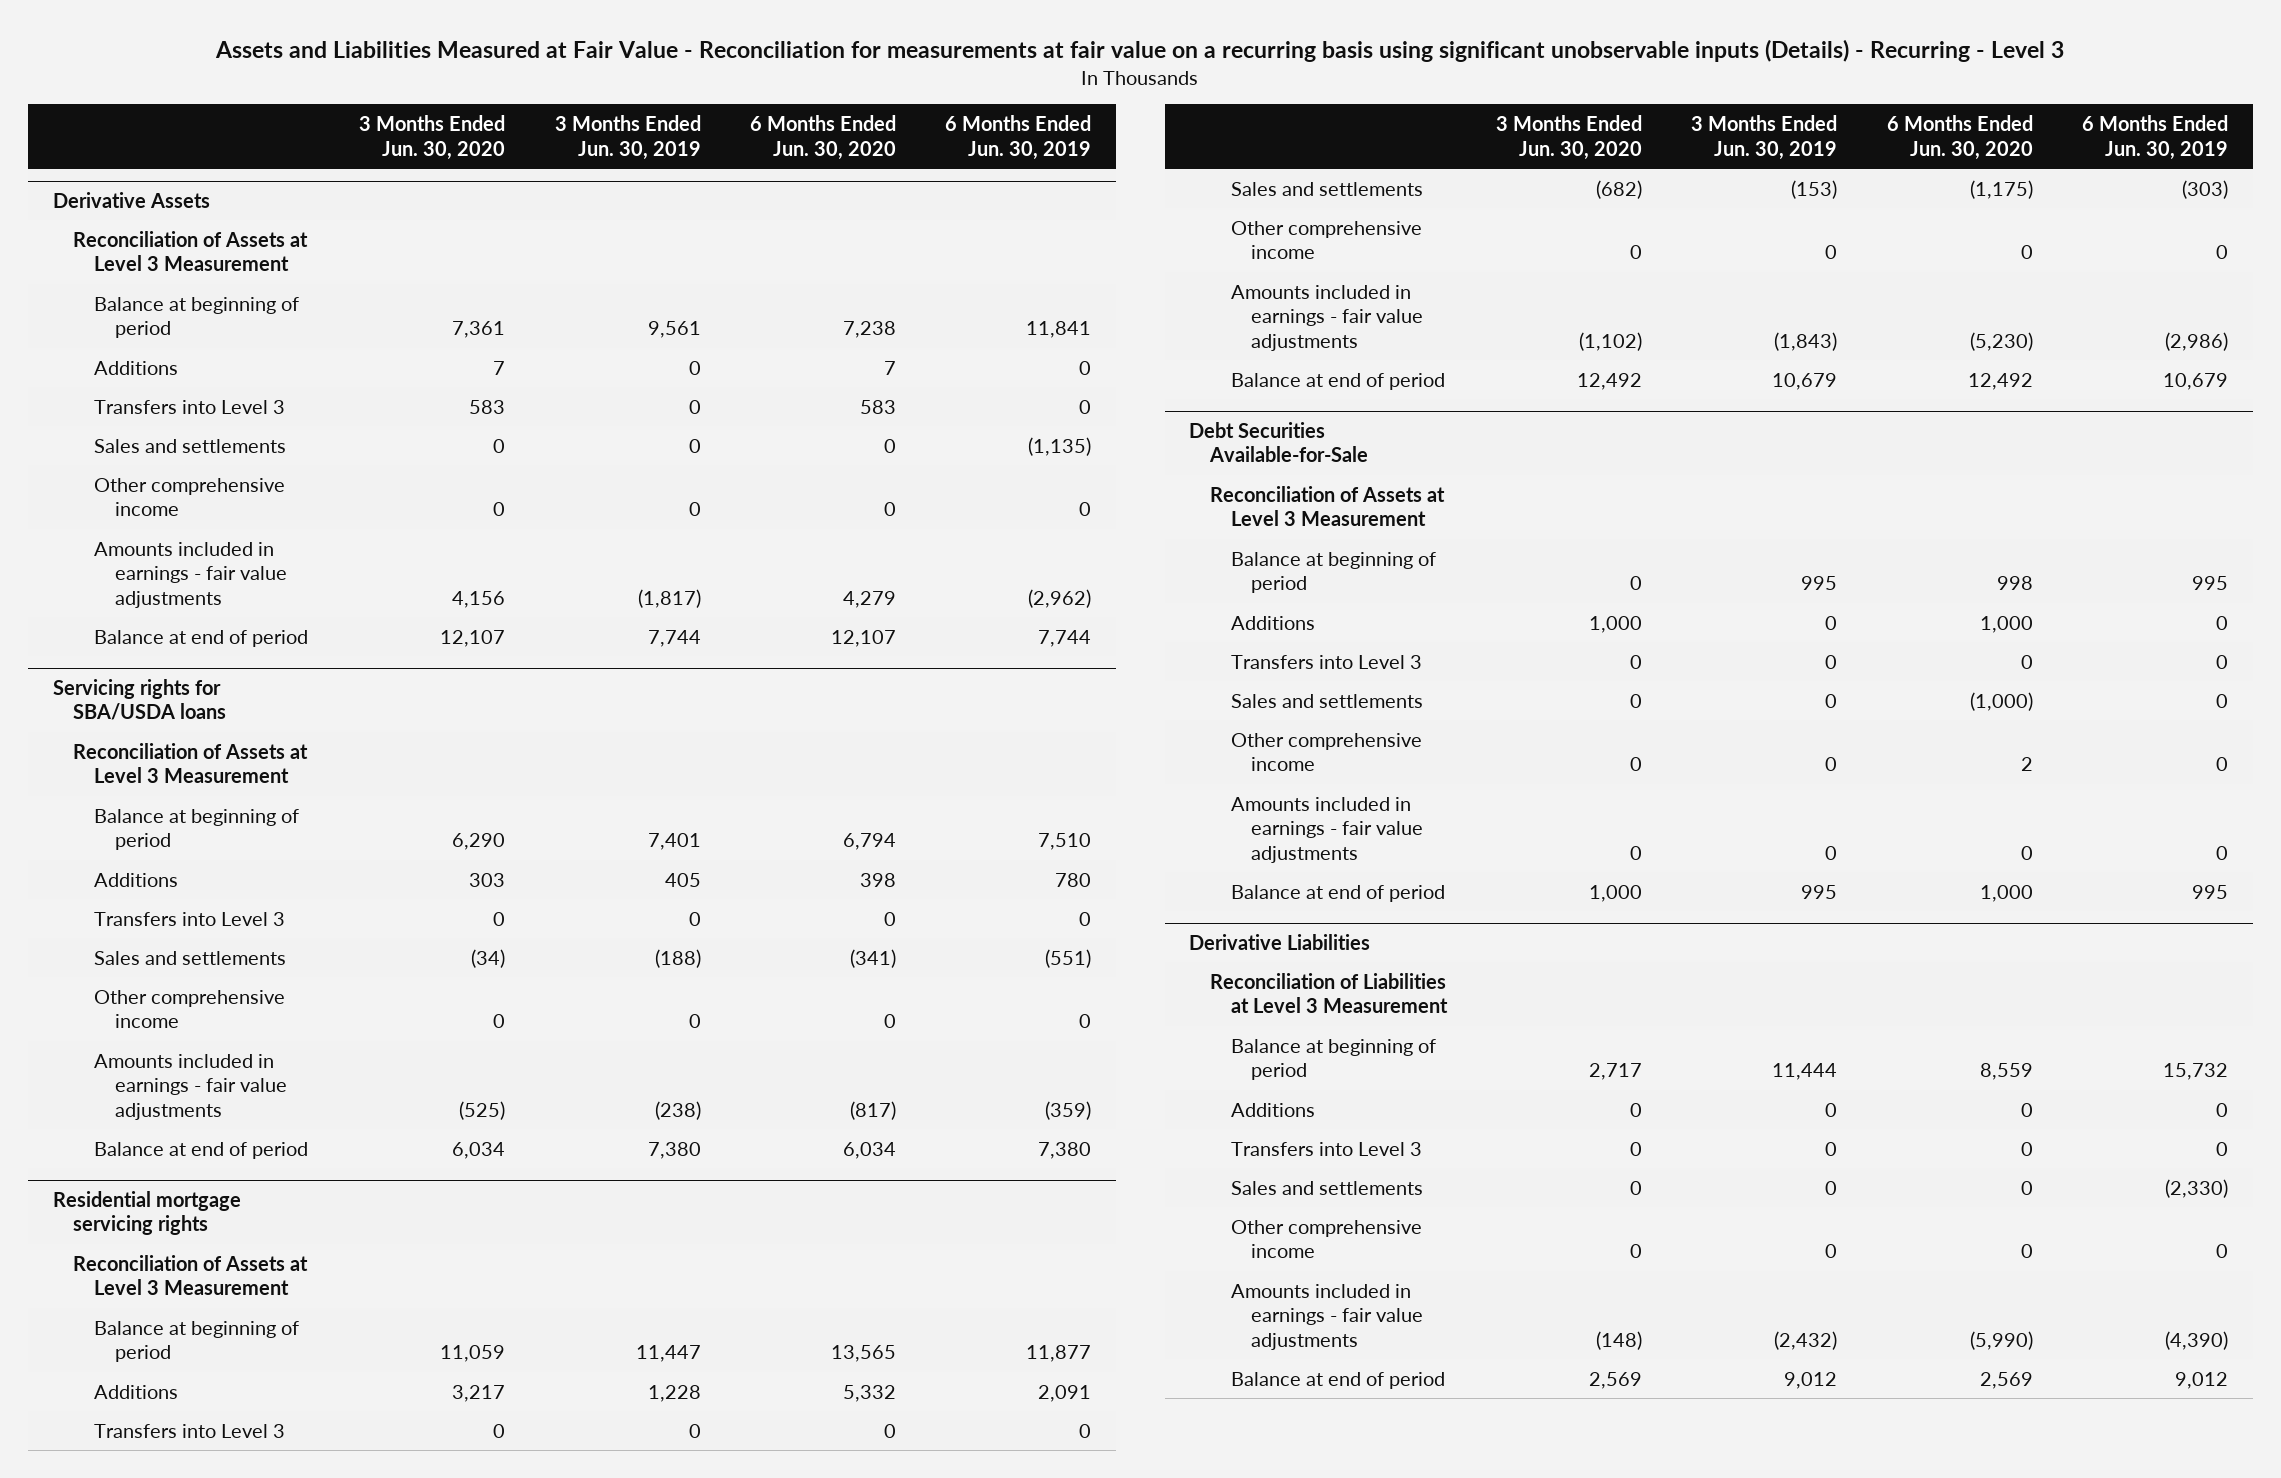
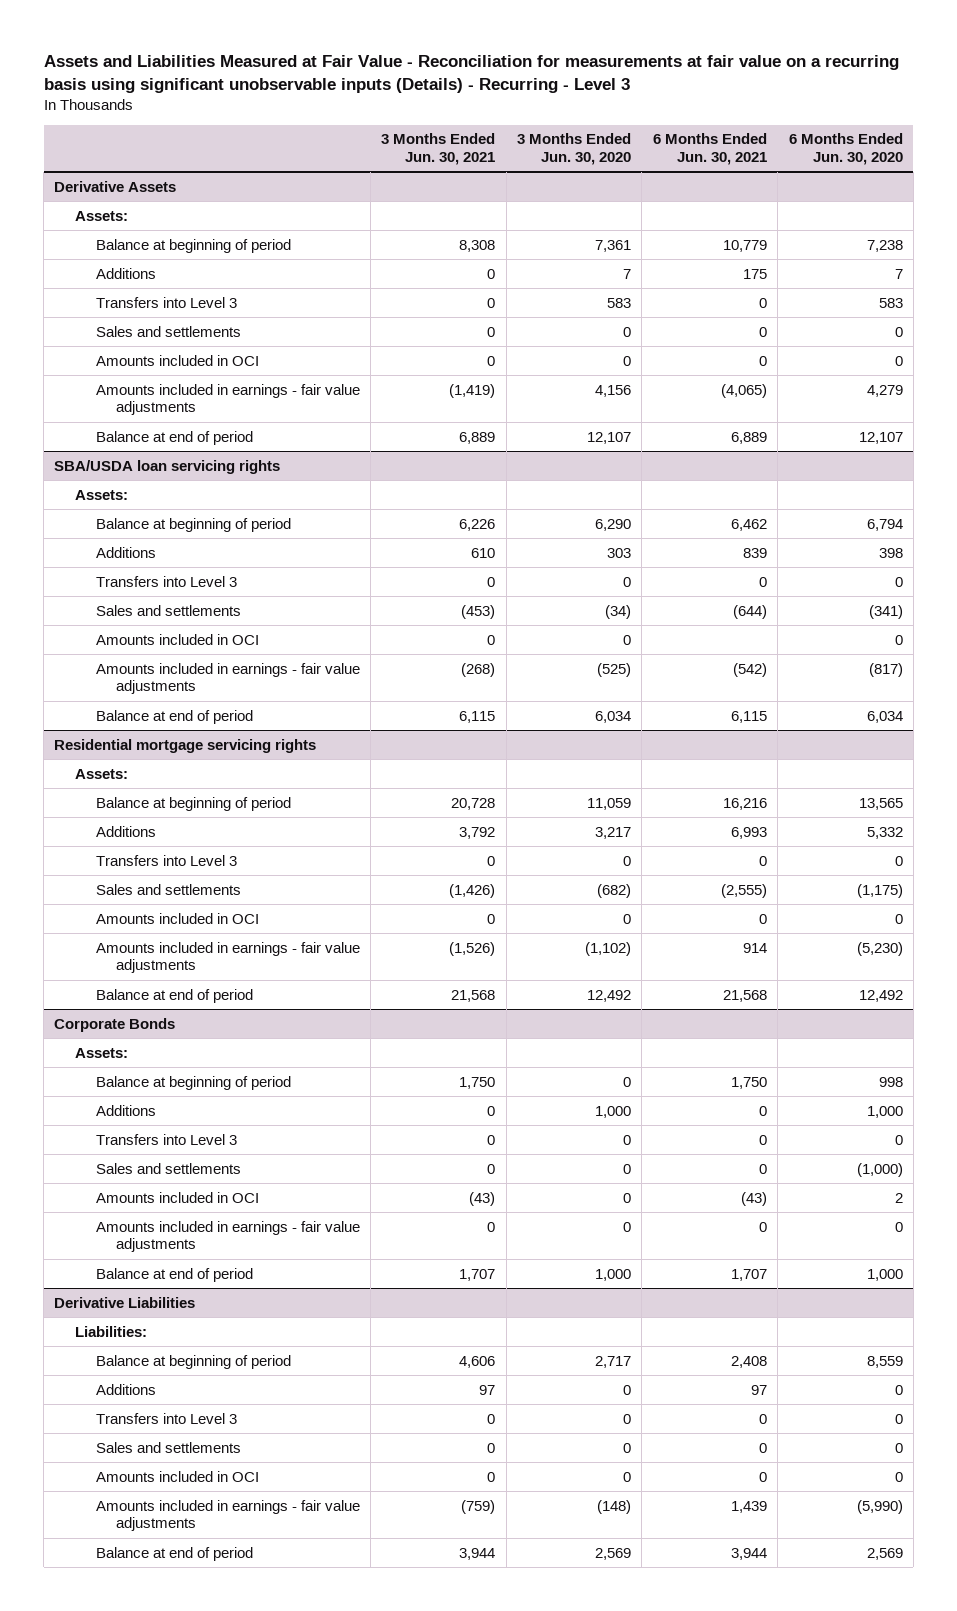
[554,114,701,160] 3 Months Ended Jun. 30, 2019 -> none
[945,114,1092,160] 6 Months Ended Jun. 30, 2019 -> none
none -> [381,133,496,166] 3 Months Ended Jun. 30, 2021
none -> [652,133,767,166] 6 Months Ended Jun. 30, 2021
[73,230,309,272] Reconciliation of Assets at Level 3 Measurement -> [74,210,128,221] Assets:
[93,477,285,517] Other comprehensive income -> [95,354,259,366] Amounts included in OCI
[52,678,227,721] Servicing rights for SBA/USDA loans -> [54,459,281,474] SBA/USDA loan servicing rights
[73,742,309,784] Reconciliation of Assets at Level 3 Measurement -> [74,489,128,500] Assets:
[93,989,285,1029] Other comprehensive income -> [95,633,259,645] Amounts included in OCI
[73,1254,309,1296] Reconciliation of Assets at Level 3 Measurement -> [74,768,128,779] Assets:
[1230,220,1422,260] Other comprehensive income -> [95,912,259,924] Amounts included in OCI
[1189,421,1369,463] Debt Securities Available-for-Sale -> [54,1017,176,1032] Corporate Bonds
[1210,485,1446,527] Reconciliation of Assets at Level 3 Measurement -> [74,1047,128,1058] Assets:
[1230,732,1422,772] Other comprehensive income -> [95,1191,259,1203] Amounts included in OCI
[1210,972,1448,1014] Reconciliation of Liabilities at Level 3 Measurement -> [74,1325,147,1337] Liabilities:
[1230,1219,1422,1259] Other comprehensive income -> [95,1470,259,1482] Amounts included in OCI

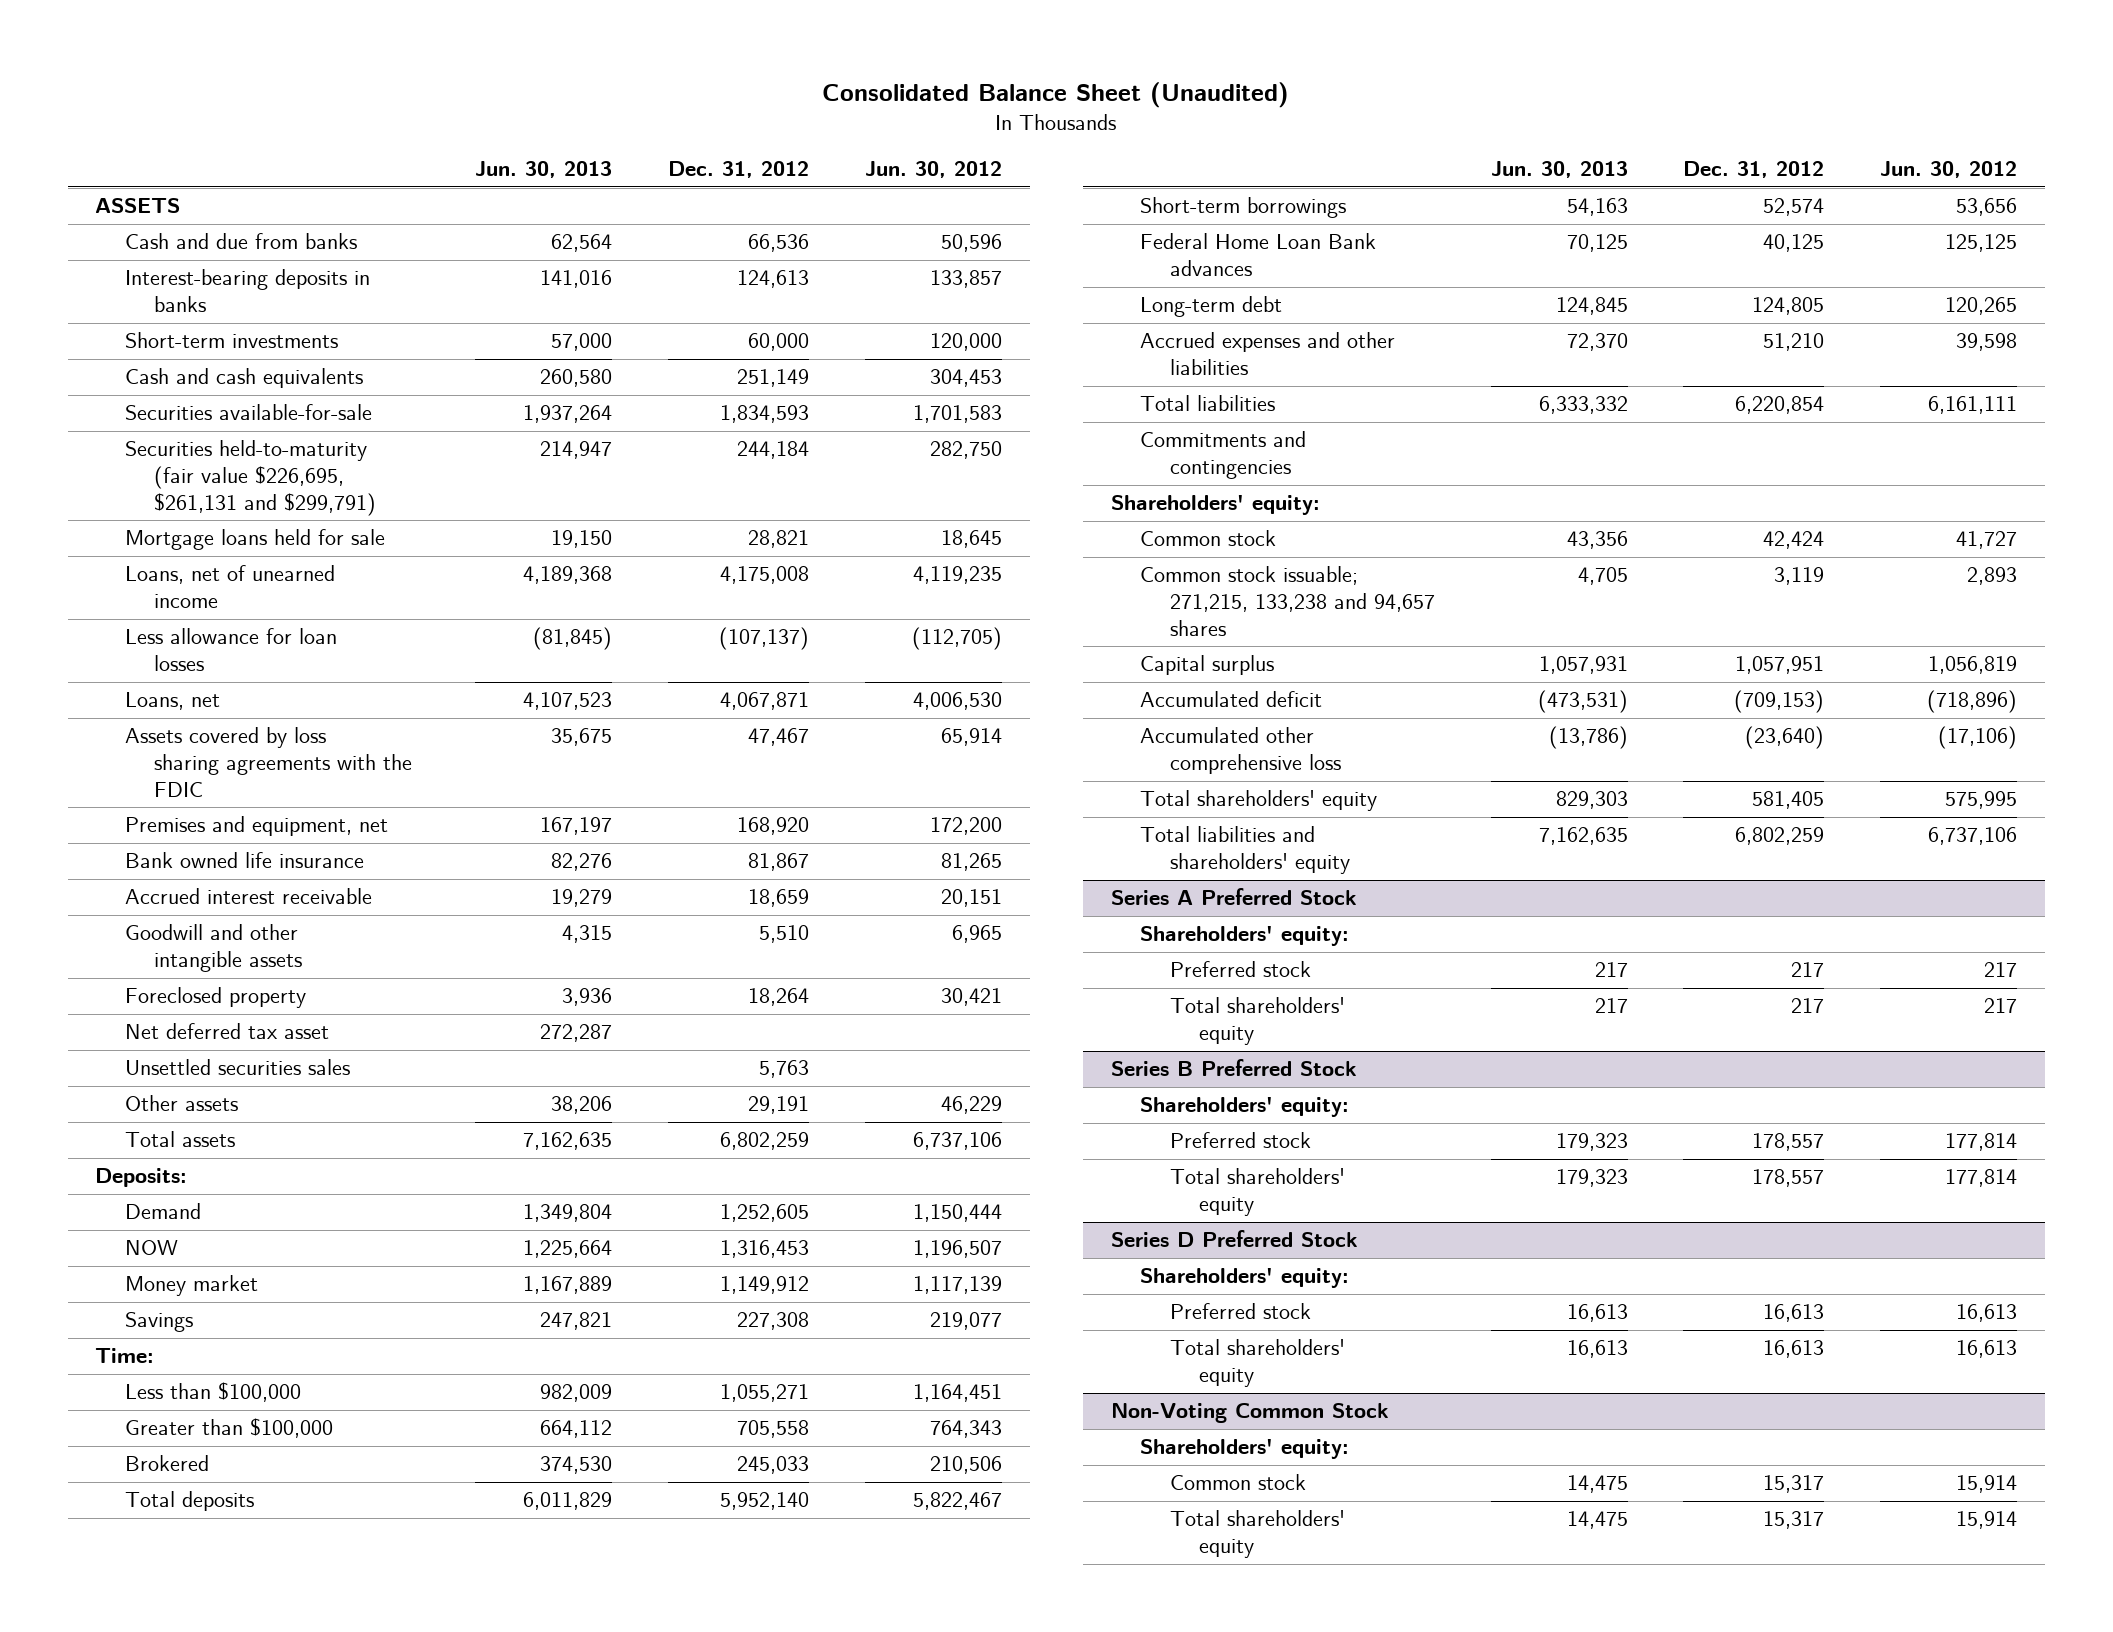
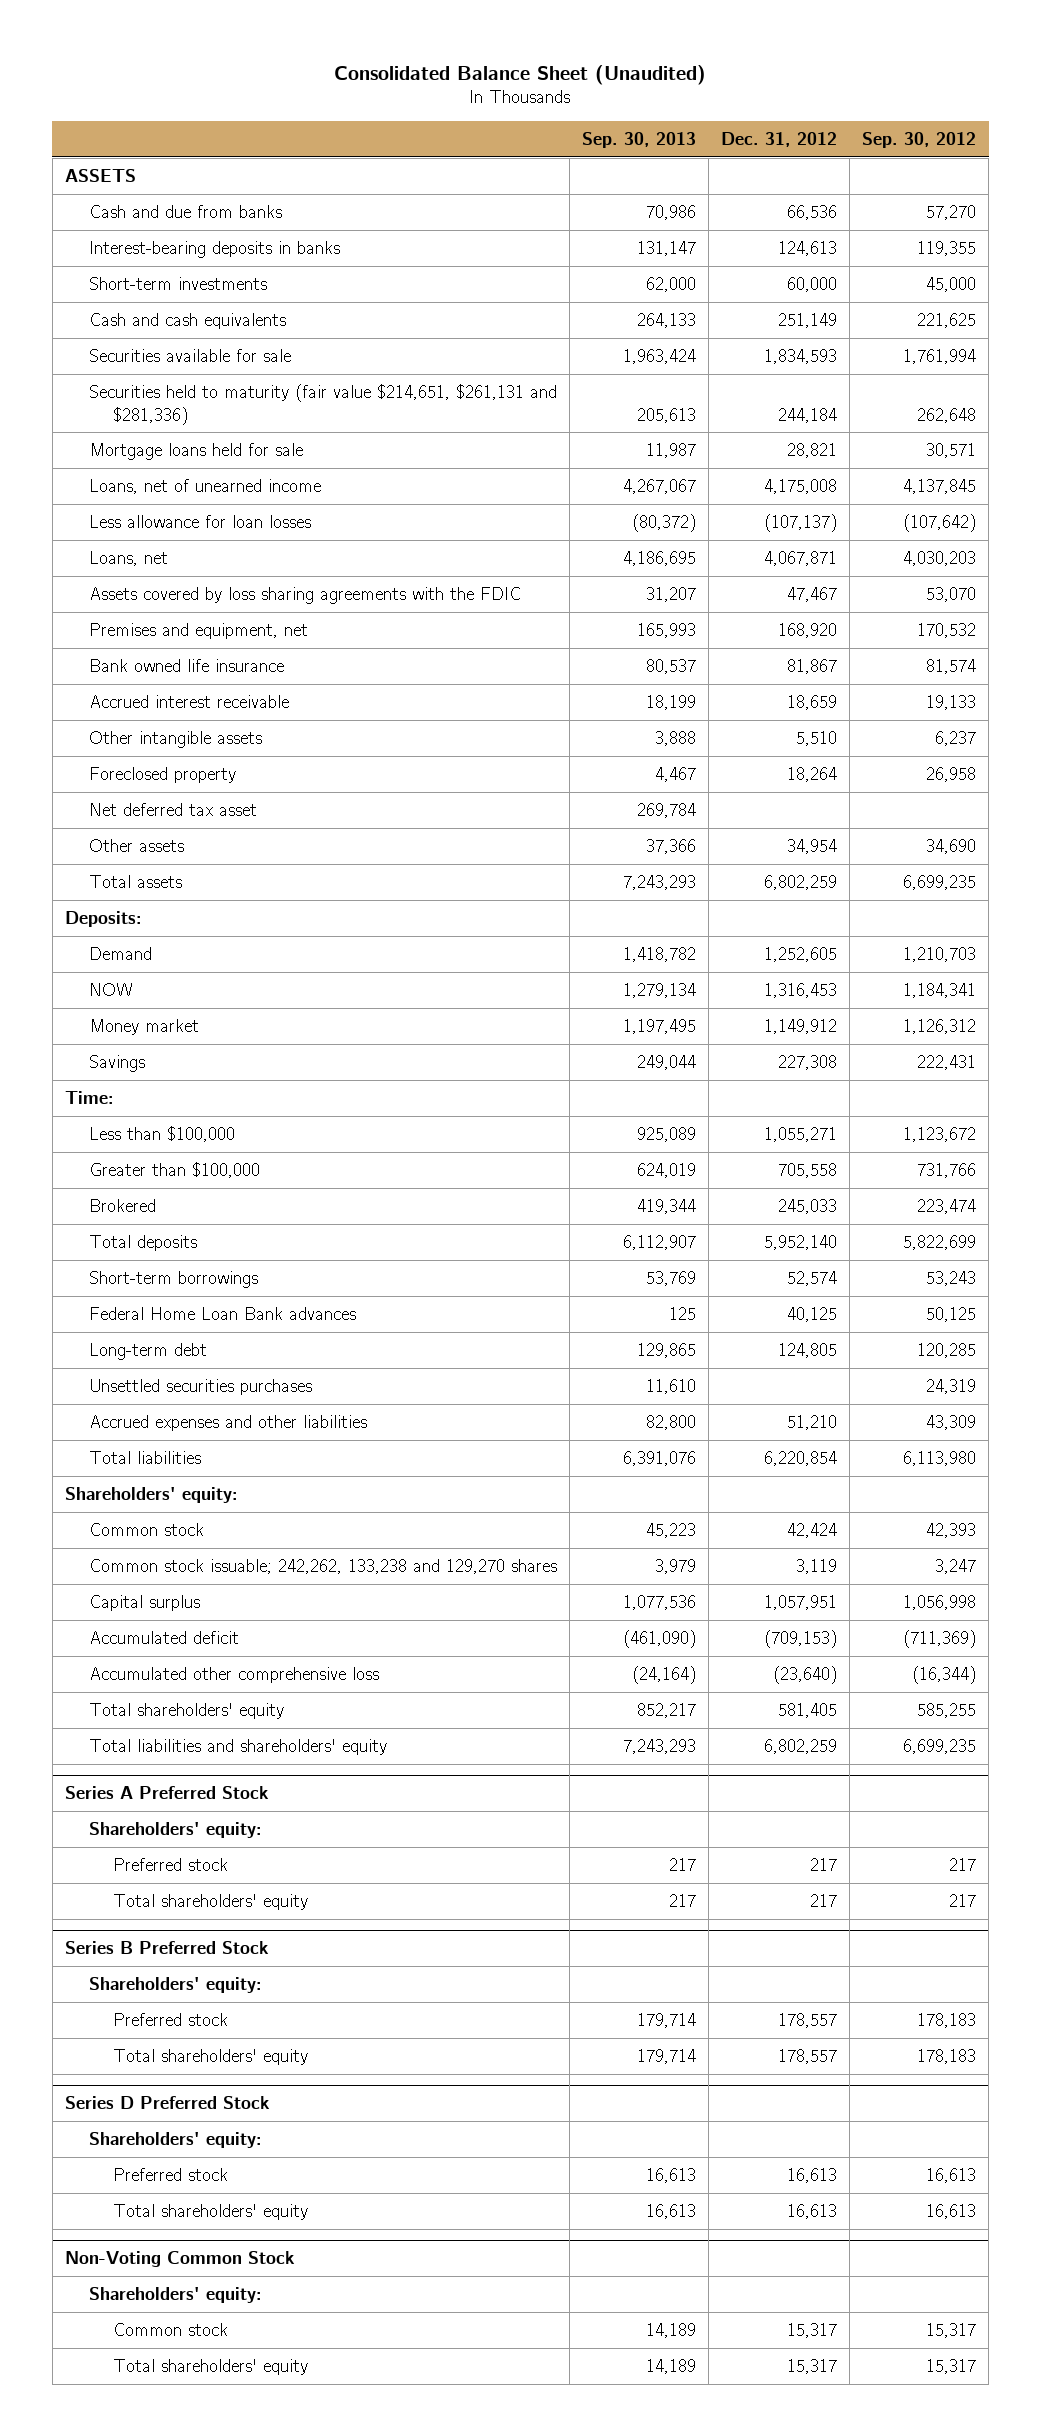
[475,161,613,179] Jun. 30, 2013 -> none
[864,161,1002,179] Jun. 30, 2012 -> none
none -> [581,131,696,148] Sep. 30, 2013
none -> [861,131,976,148] Sep. 30, 2012
[124,404,372,421] Securities available-for-sale -> [88,348,291,362] Securities available for sale
[124,440,377,517] Securities held-to-maturity (fair value $226,695, $261,131 and $299,791) -> [88,383,557,425] Securities held to maturity (fair value $214,651, $261,131 and $281,336)
[124,924,303,973] Goodwill and other intangible assets -> [88,730,262,748] Other intangible assets
[124,1059,350,1076] Unsettled securities sales -> none
[747,1096,809,1115] 29,191 -> [786,838,837,854] 34,954
none -> [88,1378,312,1395] Unsettled securities purchases
[1140,431,1307,480] Commitments and contingencies -> none
[1140,566,1435,637] Common stock issuable; 271,215, 133,238 and 94,657 shares -> [88,1558,557,1574] Common stock issuable; 242,262, 133,238 and 129,270 shares

